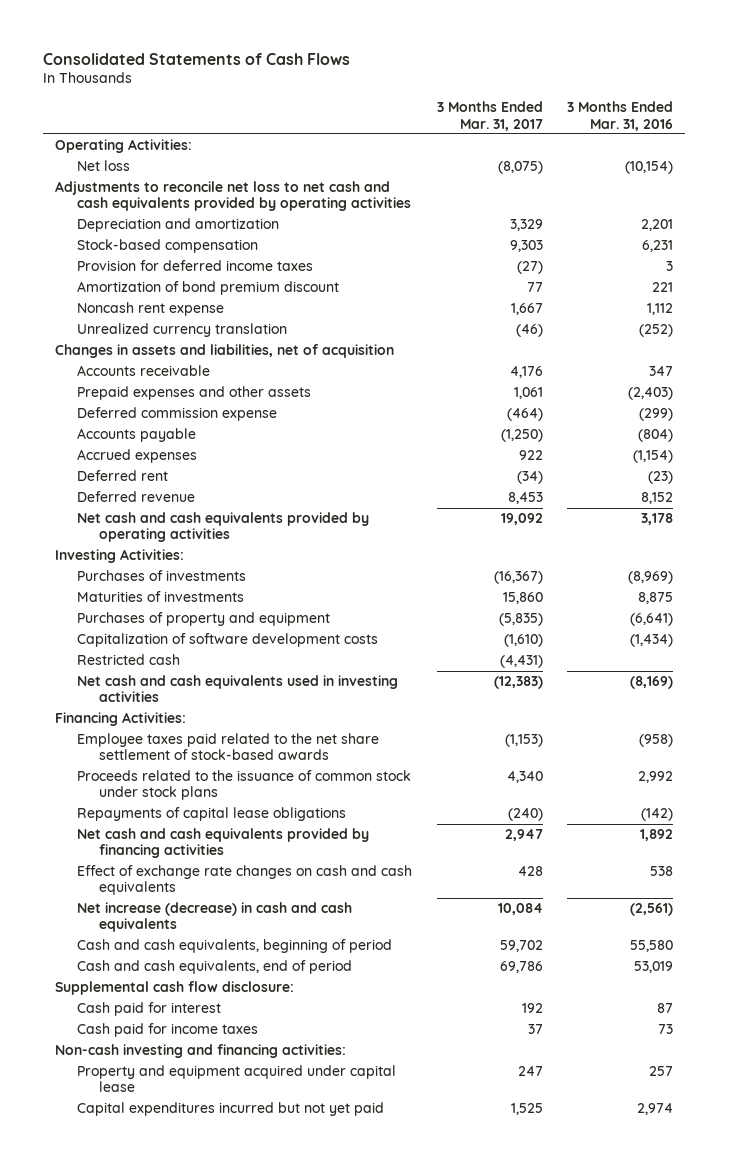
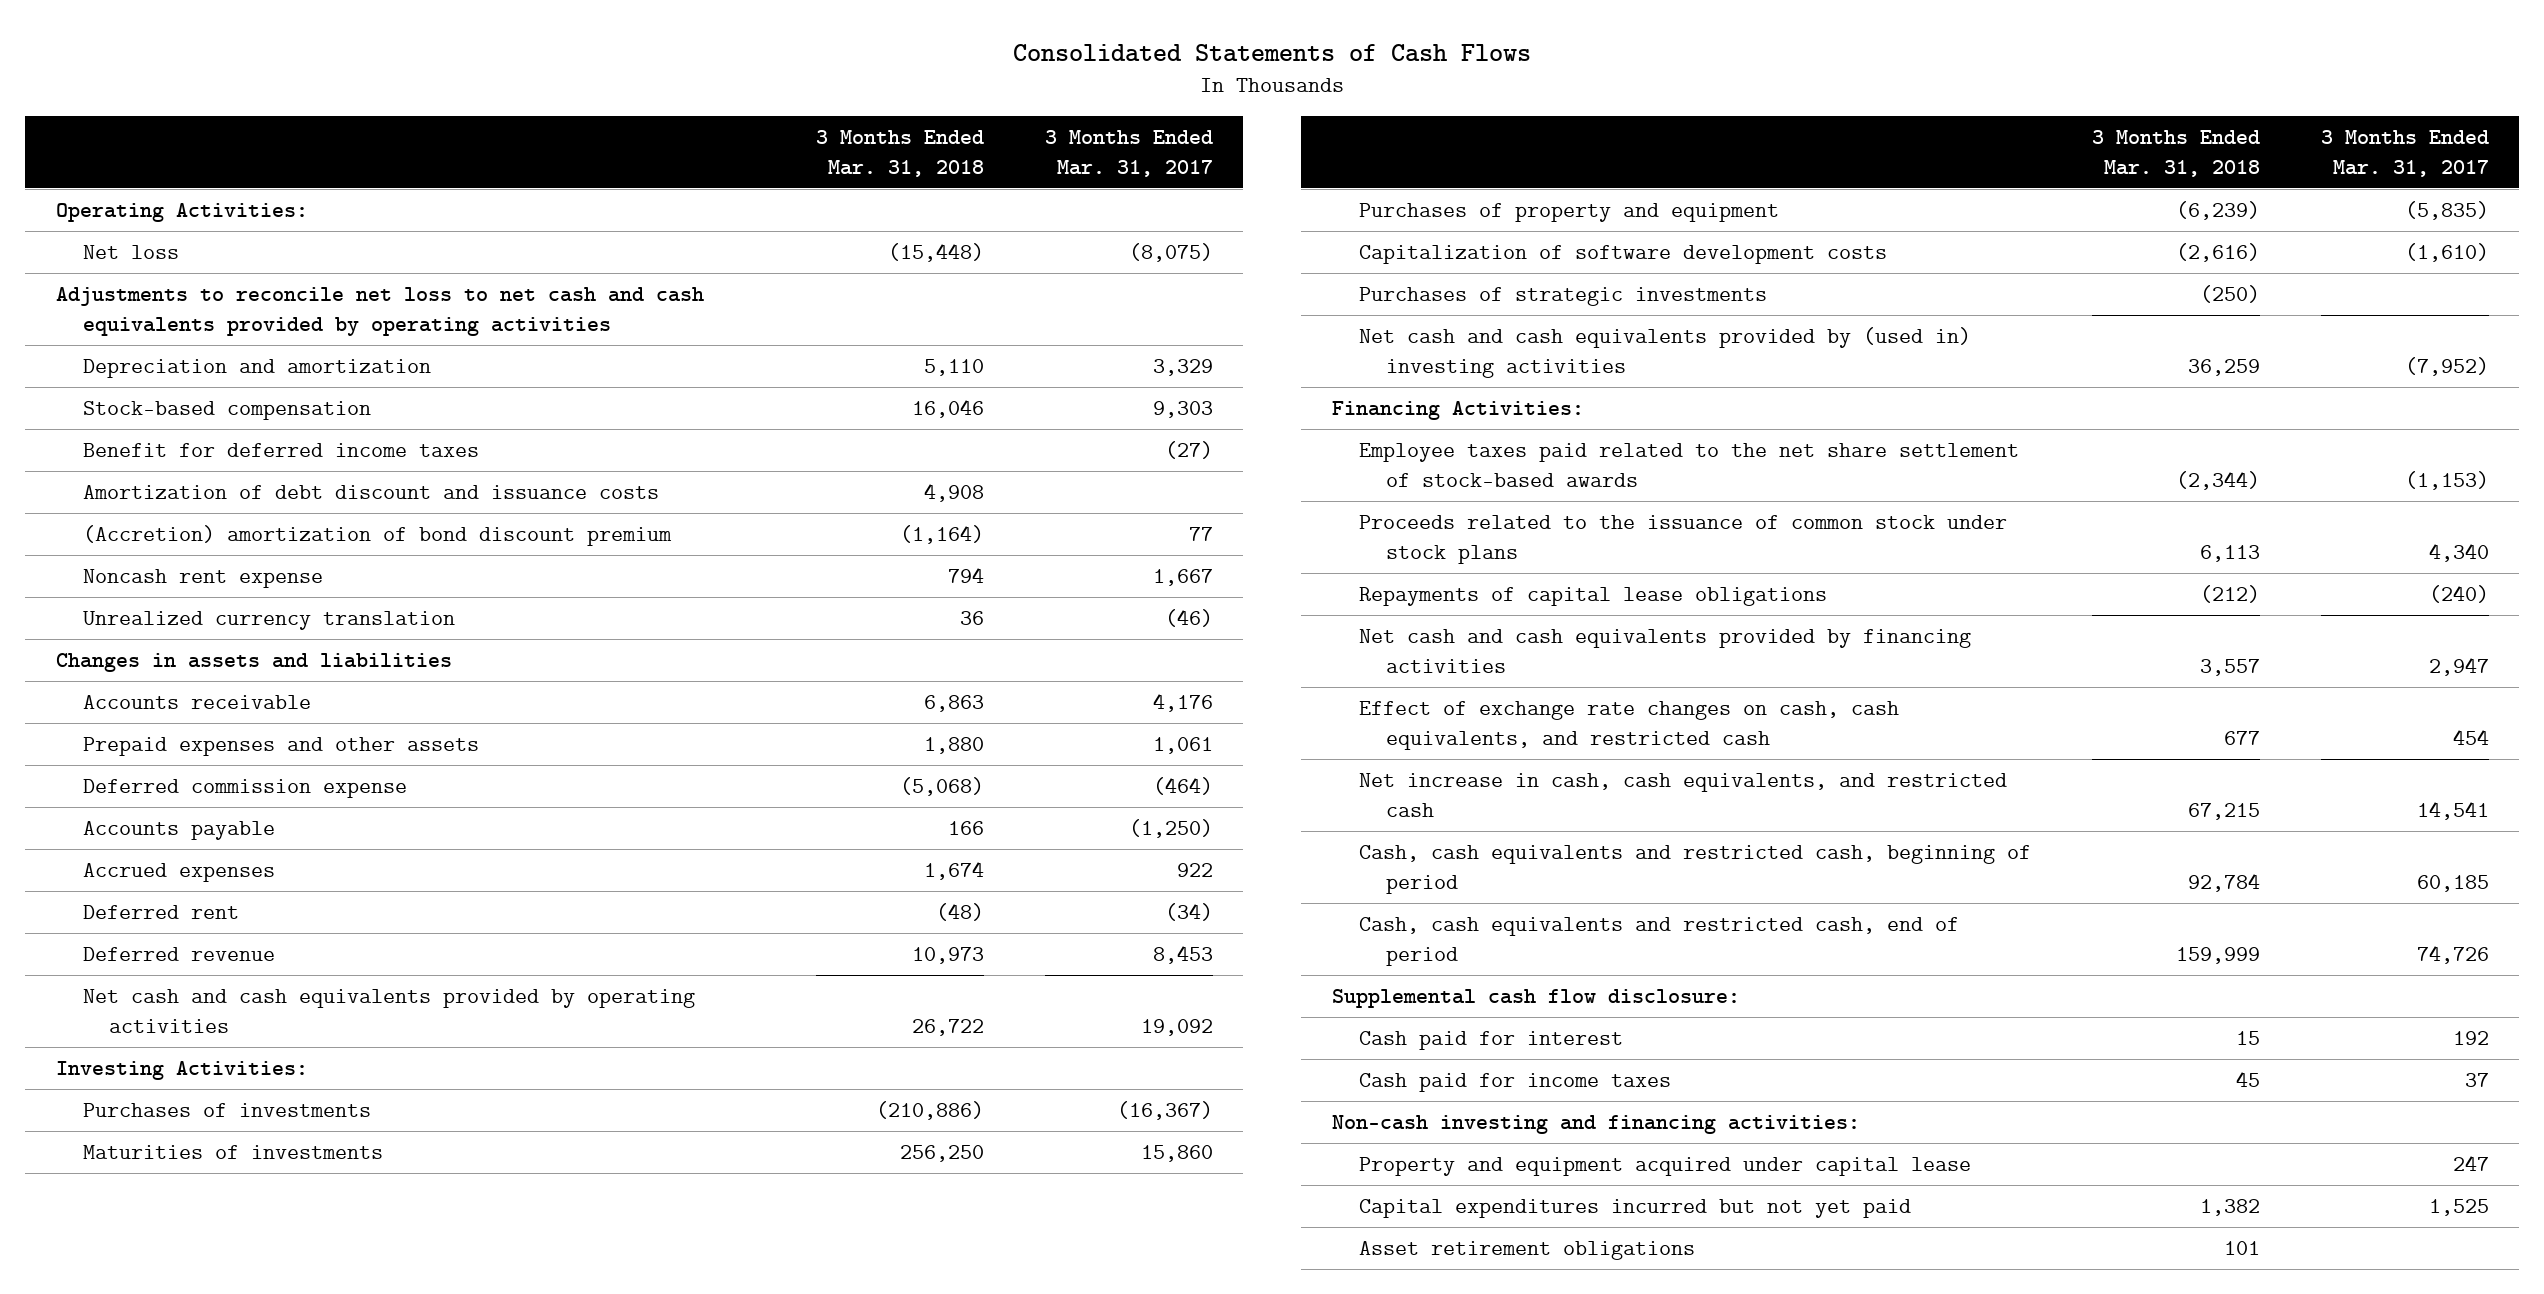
[567,101,674,131] 3 Months Ended Mar. 31, 2016 -> none
none -> [815,129,984,177] 3 Months Ended Mar. 31, 2018
[77,260,314,272] Provision for deferred income taxes -> [82,443,479,458] Benefit for deferred income taxes
none -> [82,485,659,500] Amortization of debt discount and issuance costs
[77,281,340,296] Amortization of bond premium discount -> [82,525,672,547] (Accretion) amortization of bond discount premium
[55,344,395,359] Changes in assets and liabilities, net of acquisition -> [55,653,452,673] Changes in assets and liabilities
[77,654,181,666] Restricted cash -> none
none -> [1358,287,1767,307] Purchases of strategic investments
[77,675,399,703] Net cash and cash equivalents used in investing activities -> [1358,327,1971,378] Net cash and cash equivalents provided by (used in) investing activities
[493,676,543,690] (12,383) -> [2404,356,2489,376] (7,952)
[77,865,413,896] Effect of exchange rate changes on cash and cash equivalents -> [1358,701,1899,750] Effect of exchange rate changes on cash, cash equivalents, and restricted cash
[517,866,543,877] 428 -> [2452,728,2489,745] 454
[77,902,353,933] Net increase (decrease) in cash and cash equivalents -> [1358,773,2007,817] Net increase in cash, cash equivalents, and restricted cash
[497,903,543,916] 10,084 -> [2416,800,2489,820] 14,541
[77,939,393,954] Cash and cash equivalents, beginning of period -> [1358,845,2031,894] Cash, cash equivalents and restricted cash, beginning of period
[499,940,543,953] 59,702 -> [2416,874,2489,892] 60,185
[77,960,353,975] Cash and cash equivalents, end of period -> [1358,917,1959,966] Cash, cash equivalents and restricted cash, end of period
[499,961,543,974] 69,786 -> [2416,944,2489,964] 74,726
none -> [1358,1241,1695,1261] Asset retirement obligations

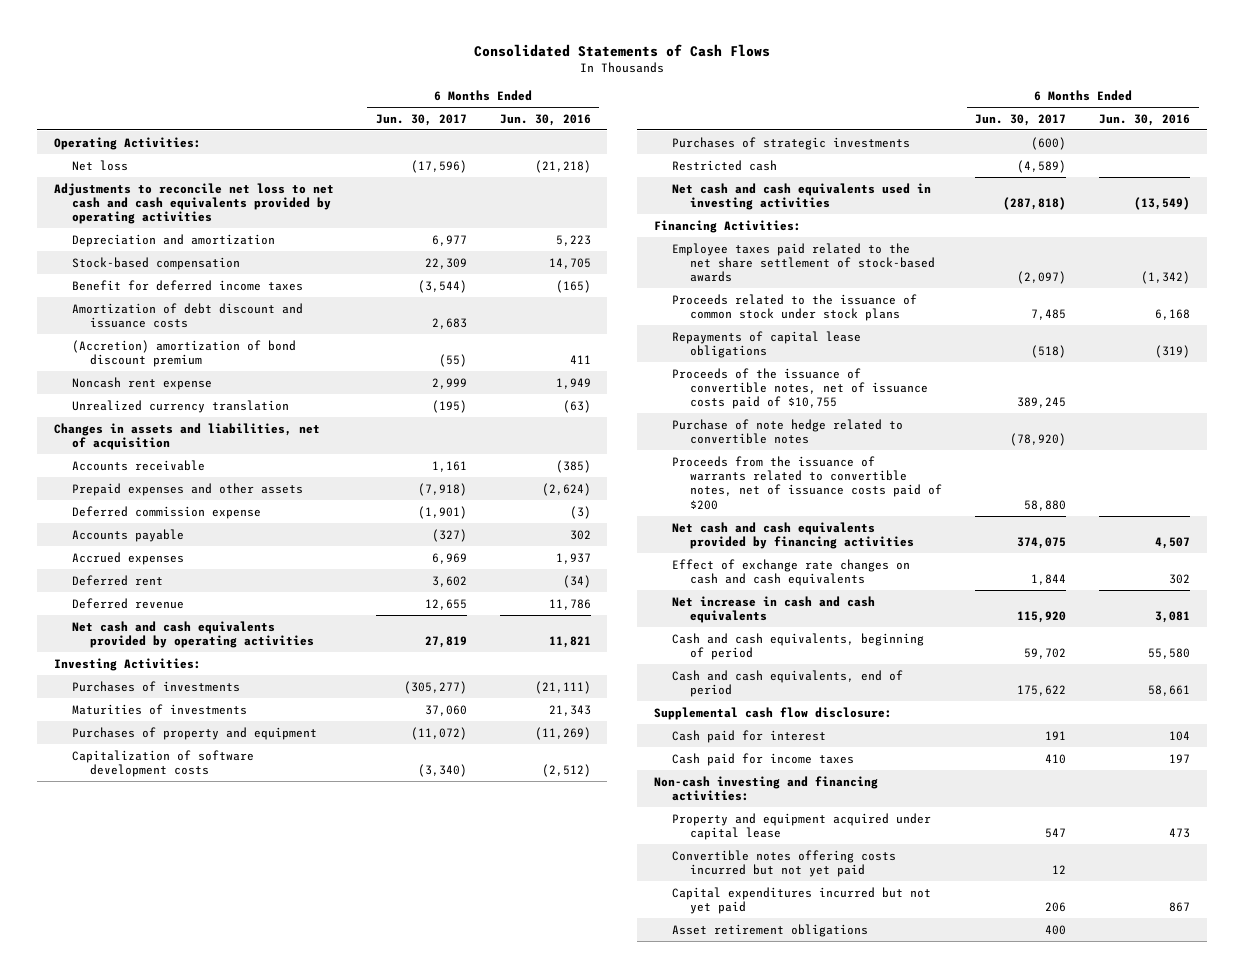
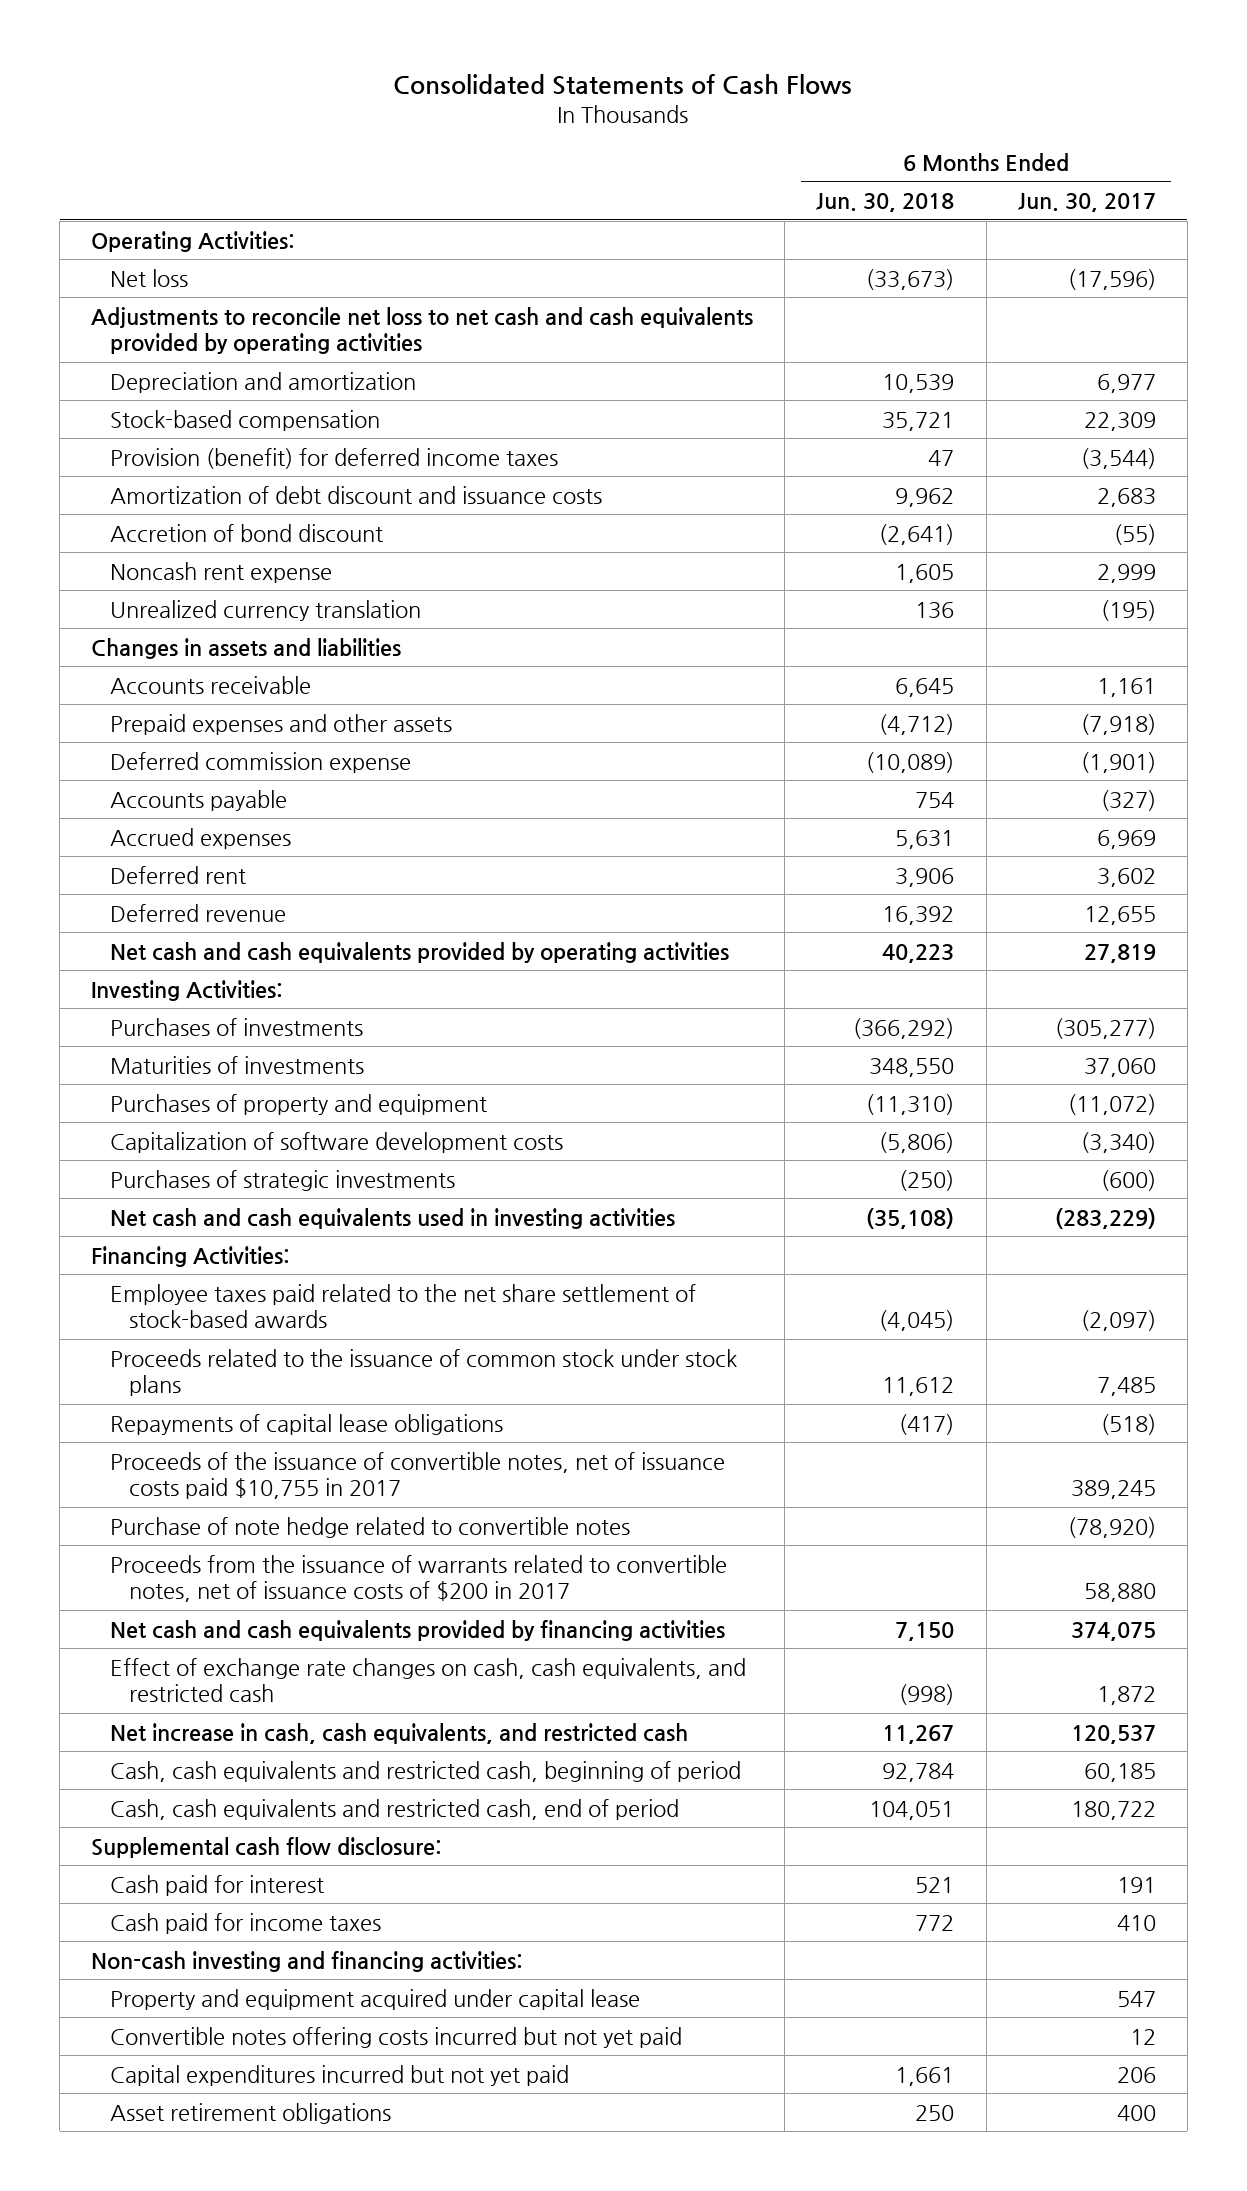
[499,113,591,126] Jun. 30, 2016 -> none
none -> [816,192,955,212] Jun. 30, 2018
[72,279,304,291] Benefit for deferred income taxes -> [110,447,559,469] Provision (benefit) for deferred income taxes
[72,339,297,367] (Accretion) amortization of bond discount premium -> [110,523,384,542] Accretion of bond discount
[54,422,321,450] Changes in assets and liabilities, net of acquisition -> [91,637,402,659] Changes in assets and liabilities
[671,159,777,171] Restricted cash -> none
[1003,196,1067,210] (287,818) -> [1054,1207,1156,1229] (283,229)
[671,367,929,410] Proceeds of the issuance of convertible notes, net of issuance costs paid of $10,755 -> [110,1451,726,1499] Proceeds of the issuance of convertible notes, net of issuance costs paid $10,755 in 2017
[671,455,943,510] Proceeds from the issuance of warrants related to convertible notes, net of issuance costs paid of $200 -> [110,1554,728,1602] Proceeds from the issuance of warrants related to convertible notes, net of issuance costs of $200 in 2017
[671,558,910,586] Effect of exchange rate changes on cash and cash equivalents -> [110,1657,747,1702] Effect of exchange rate changes on cash, cash equivalents, and restricted cash
[1031,573,1067,585] 1,844 -> [1096,1685,1156,1705] 1,872
[671,595,875,623] Net increase in cash and cash equivalents -> [110,1722,689,1744] Net increase in cash, cash equivalents, and restricted cash
[1017,610,1067,623] 115,920 -> [1070,1724,1156,1744] 120,537
[671,632,924,660] Cash and cash equivalents, beginning of period -> [110,1760,742,1782] Cash, cash equivalents and restricted cash, beginning of period
[1024,647,1067,659] 59,702 -> [1083,1762,1156,1782] 60,185
[671,669,903,697] Cash and cash equivalents, end of period -> [110,1798,680,1820] Cash, cash equivalents and restricted cash, end of period
[1017,684,1067,696] 175,622 -> [1070,1800,1156,1820] 180,722

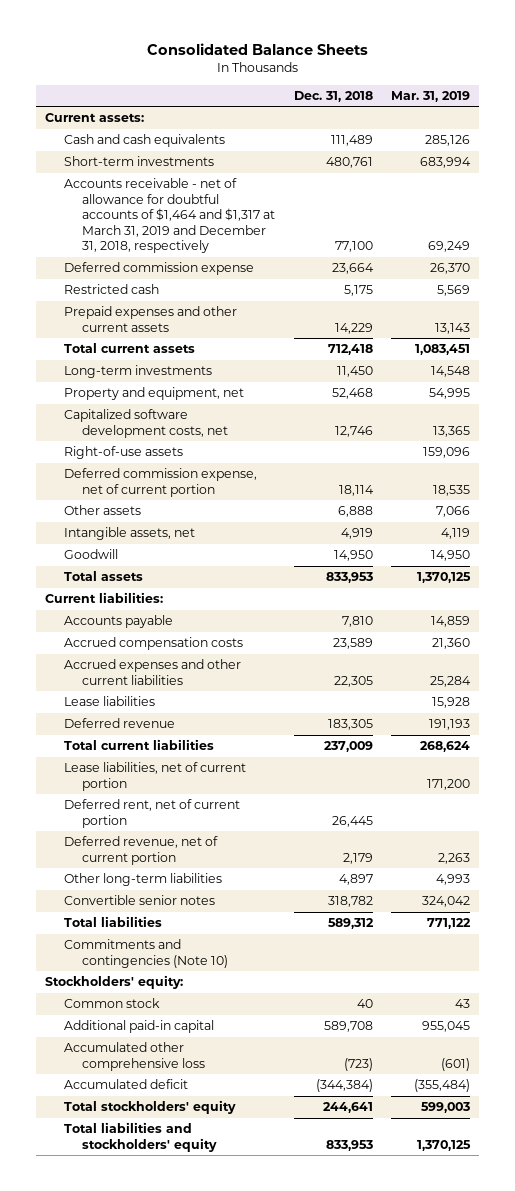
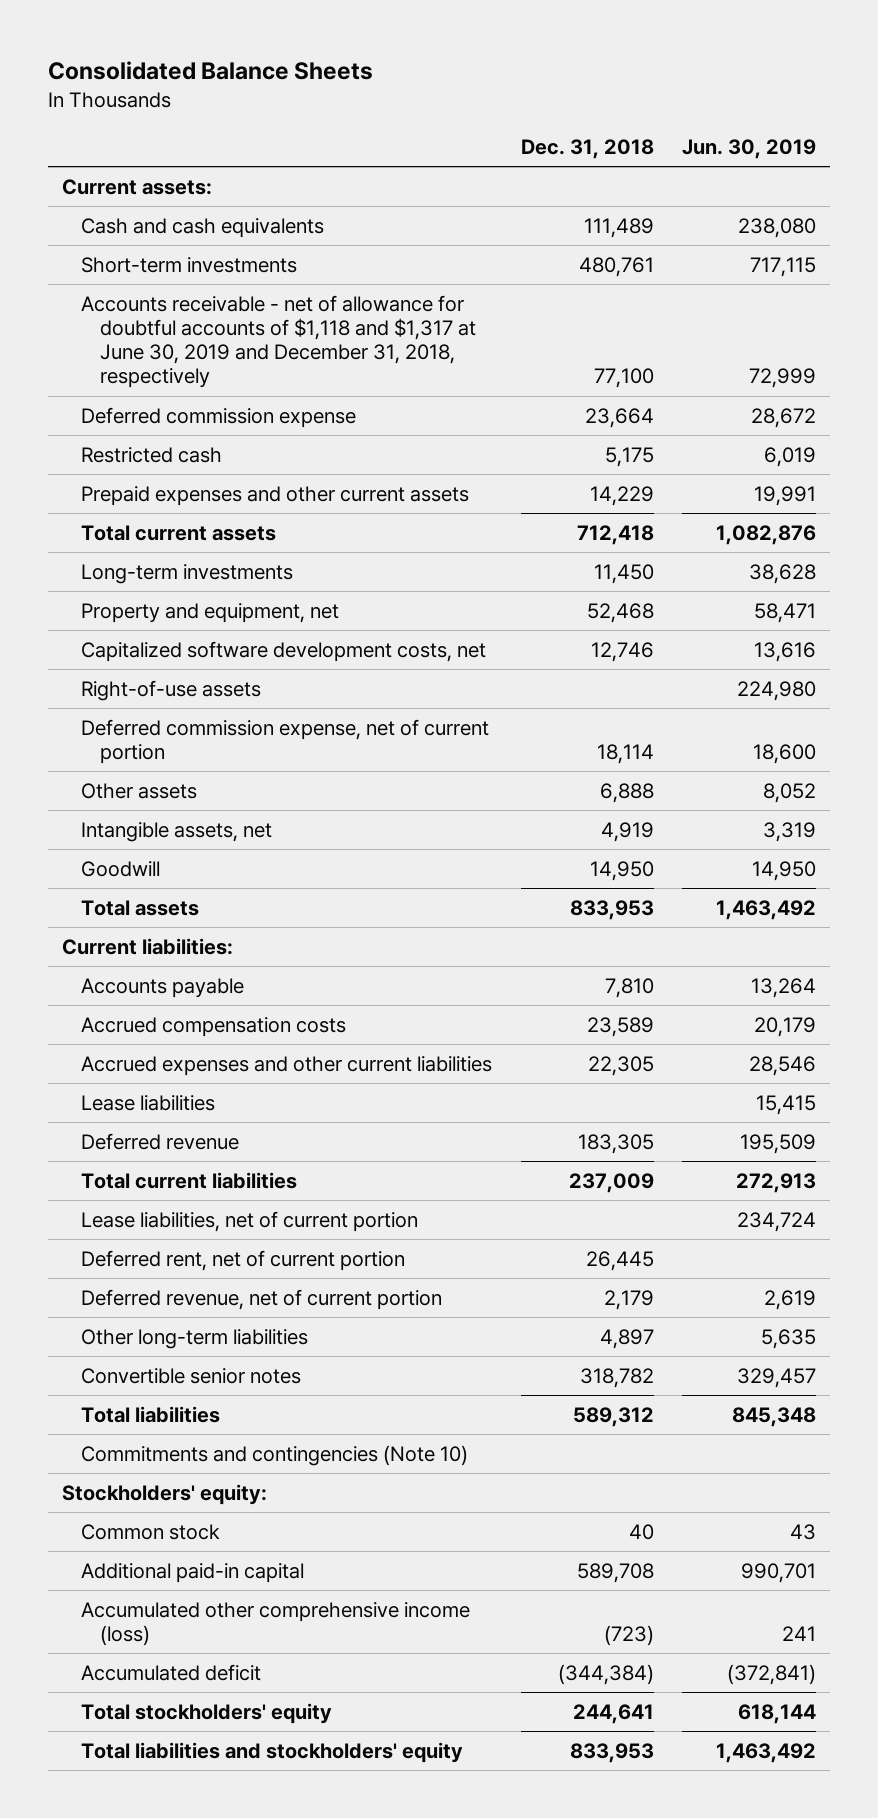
[391,90,471,102] Mar. 31, 2019 -> none
none -> [682,138,817,159] Jun. 30, 2019
[63,178,276,254] Accounts receivable - net of allowance for doubtful accounts of $1,464 and $1,317 at March 31, 2019 and December 31, 2018, respectively -> [81,294,477,389] Accounts receivable - net of allowance for doubtful accounts of $1,118 and $1,317 at June 30, 2019 and December 31, 2018, respectively
[63,1042,206,1071] Accumulated other comprehensive loss -> [81,1601,471,1646] Accumulated other comprehensive income (loss)

